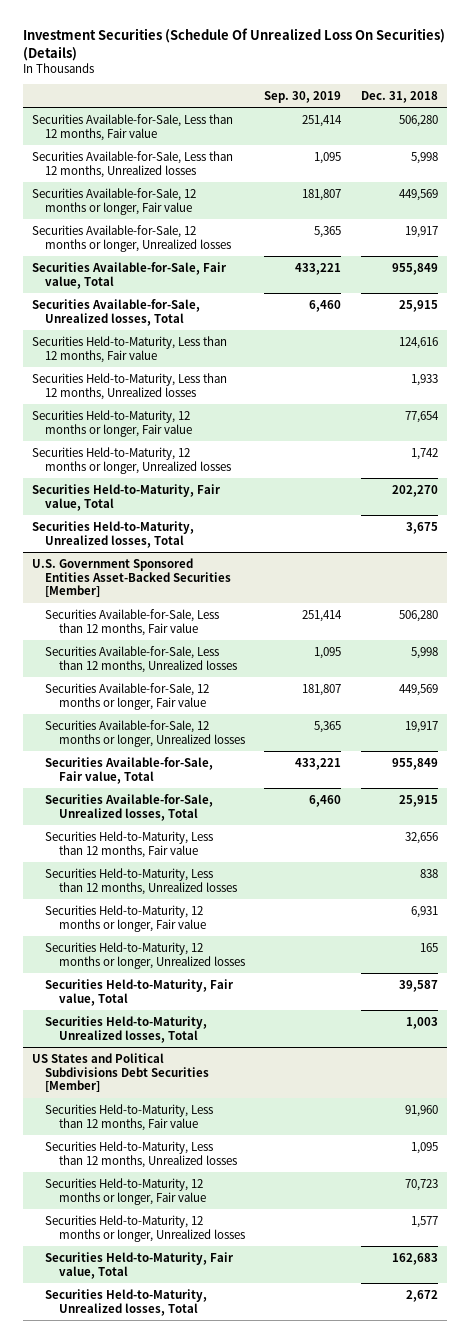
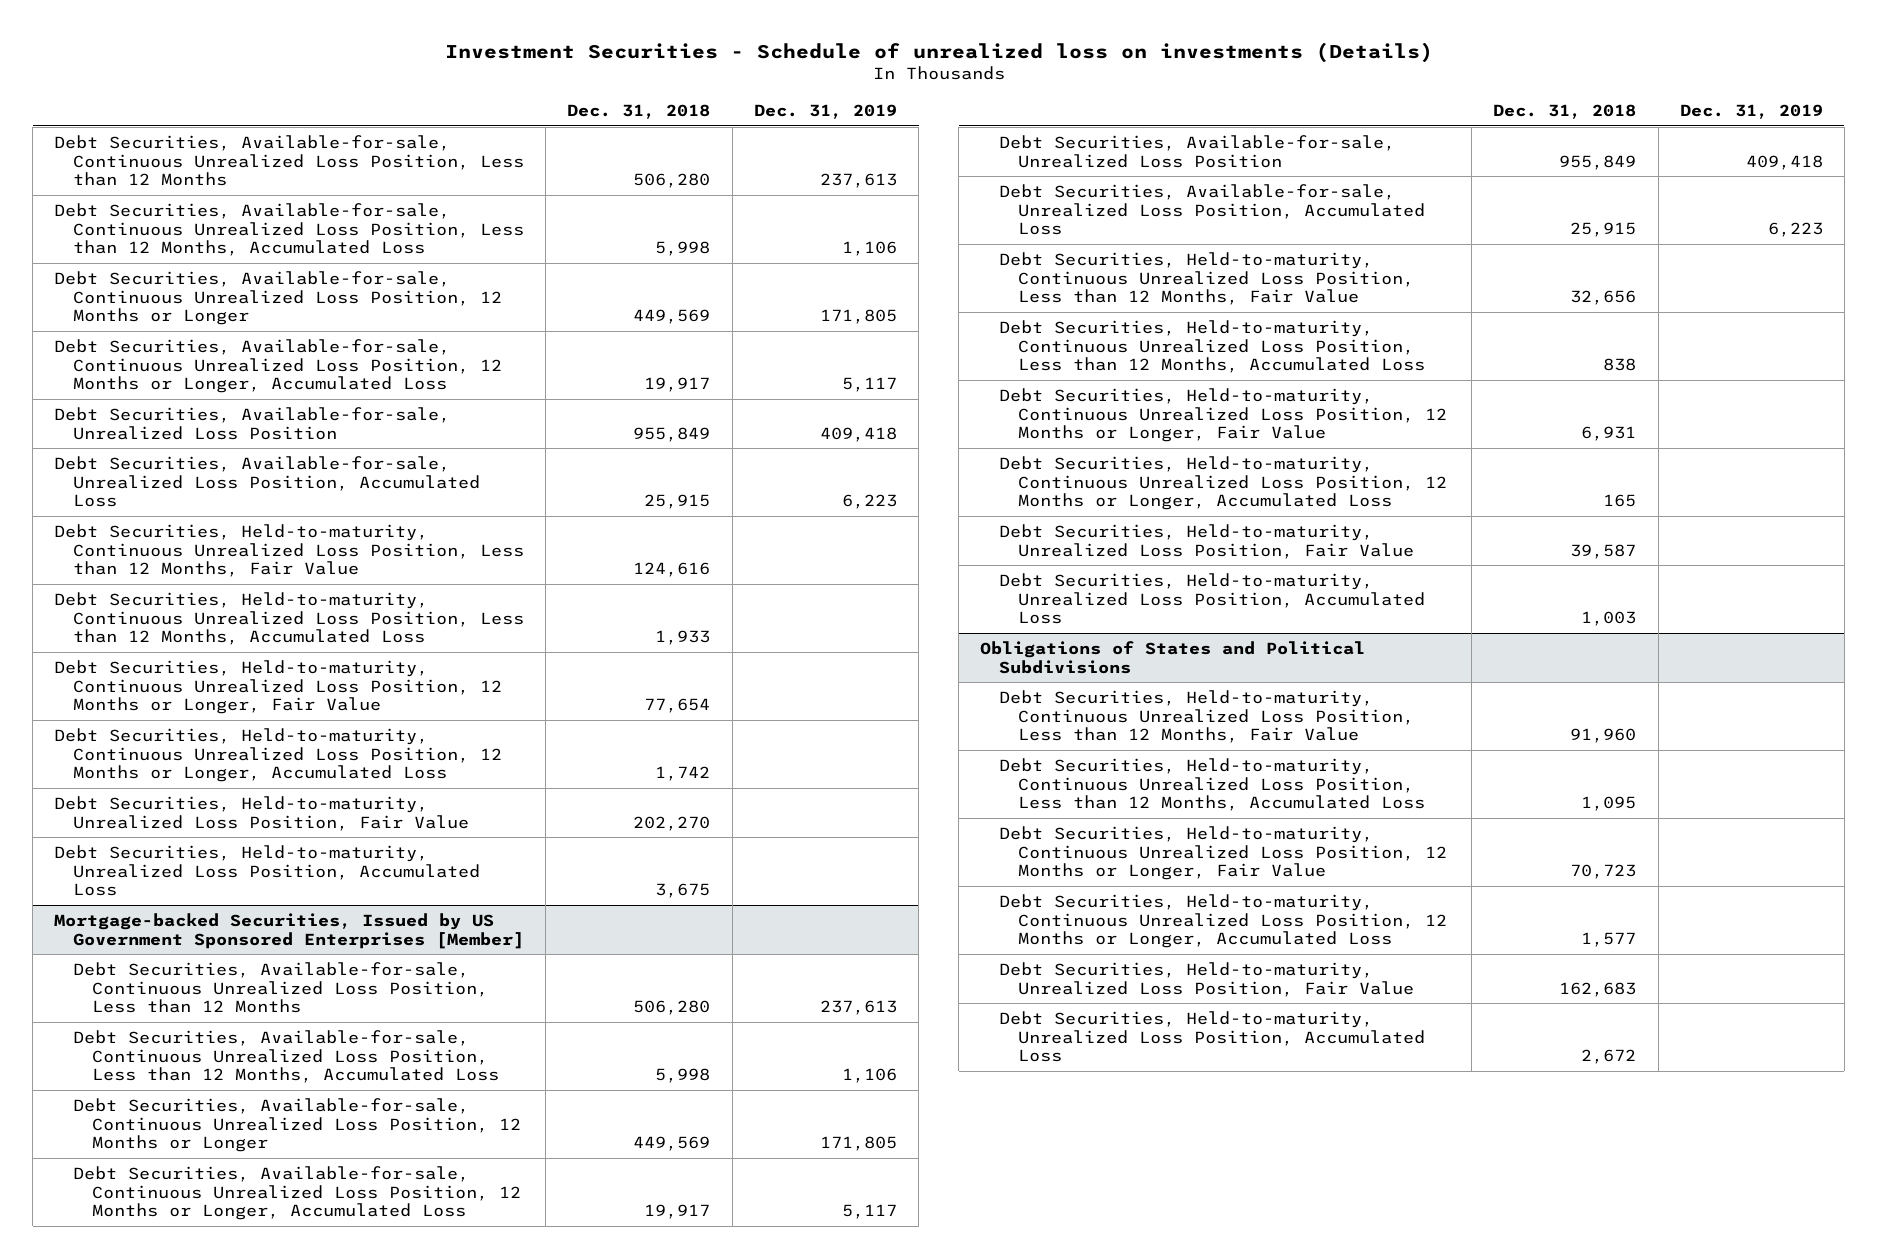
[22,28,445,61] Investment Securities (Schedule Of Unrealized Loss On Securities) (Details) -> [444,41,1433,63] Investment Securities - Schedule of unrealized loss on investments (Details)
[264,90,342,103] Sep. 30, 2019 -> none
none -> [753,103,897,119] Dec. 31, 2019
[32,113,234,141] Securities Available-for-Sale, Less than 12 months, Fair value -> [54,134,525,187] Debt Securities, Available-for-sale, Continuous Unrealized Loss Position, Less than 12 Months
[32,150,234,178] Securities Available-for-Sale, Less than 12 months, Unrealized losses -> [54,202,525,257] Debt Securities, Available-for-sale, Continuous Unrealized Loss Position, Less than 12 Months, Accumulated Loss
[32,187,197,215] Securities Available-for-Sale, 12 months or longer, Fair value -> [54,270,503,326] Debt Securities, Available-for-sale, Continuous Unrealized Loss Position, 12 Months or Longer
[32,224,232,252] Securities Available-for-Sale, 12 months or longer, Unrealized losses -> [54,338,503,394] Debt Securities, Available-for-sale, Continuous Unrealized Loss Position, 12 Months or Longer, Accumulated Loss
[32,261,228,289] Securities Available-for-Sale, Fair value, Total -> [54,406,451,440] Debt Securities, Available-for-sale, Unrealized Loss Position
[32,298,201,326] Securities Available-for-Sale, Unrealized losses, Total -> [54,455,481,508] Debt Securities, Available-for-sale, Unrealized Loss Position, Accumulated Loss
[32,335,228,363] Securities Held-to-Maturity, Less than 12 months, Fair value -> [54,523,525,578] Debt Securities, Held-to-maturity, Continuous Unrealized Loss Position, Less than 12 Months, Fair Value
[32,372,228,400] Securities Held-to-Maturity, Less than 12 months, Unrealized losses -> [54,591,525,646] Debt Securities, Held-to-maturity, Continuous Unrealized Loss Position, Less than 12 Months, Accumulated Loss
[32,409,193,437] Securities Held-to-Maturity, 12 months or longer, Fair value -> [54,659,503,715] Debt Securities, Held-to-maturity, Continuous Unrealized Loss Position, 12 Months or Longer, Fair Value
[32,446,232,474] Securities Held-to-Maturity, 12 months or longer, Unrealized losses -> [54,727,503,783] Debt Securities, Held-to-maturity, Continuous Unrealized Loss Position, 12 Months or Longer, Accumulated Loss
[32,483,222,511] Securities Held-to-Maturity, Fair value, Total -> [54,795,470,831] Debt Securities, Held-to-maturity, Unrealized Loss Position, Fair Value
[32,520,195,548] Securities Held-to-Maturity, Unrealized losses, Total -> [54,844,481,897] Debt Securities, Held-to-maturity, Unrealized Loss Position, Accumulated Loss
[32,557,232,598] U.S. Government Sponsored Entities Asset-Backed Securities [Member] -> [54,912,525,949] Mortgage-backed Securities, Issued by US Government Sponsored Enterprises [Member]
[45,608,220,636] Securities Available-for-Sale, Less than 12 months, Fair value -> [73,961,488,1014] Debt Securities, Available-for-sale, Continuous Unrealized Loss Position, Less than 12 Months
[45,645,237,673] Securities Available-for-Sale, Less than 12 months, Unrealized losses -> [73,1029,499,1084] Debt Securities, Available-for-sale, Continuous Unrealized Loss Position, Less than 12 Months, Accumulated Loss
[45,682,210,710] Securities Available-for-Sale, 12 months or longer, Fair value -> [73,1097,521,1153] Debt Securities, Available-for-sale, Continuous Unrealized Loss Position, 12 Months or Longer
[45,719,245,747] Securities Available-for-Sale, 12 months or longer, Unrealized losses -> [73,1165,521,1221] Debt Securities, Available-for-sale, Continuous Unrealized Loss Position, 12 Months or Longer, Accumulated Loss
[45,756,214,784] Securities Available-for-Sale, Fair value, Total -> [998,134,1395,168] Debt Securities, Available-for-sale, Unrealized Loss Position
[45,793,214,821] Securities Available-for-Sale, Unrealized losses, Total -> [998,183,1425,236] Debt Securities, Available-for-sale, Unrealized Loss Position, Accumulated Loss
[45,830,214,858] Securities Held-to-Maturity, Less than 12 months, Fair value -> [998,251,1414,306] Debt Securities, Held-to-maturity, Continuous Unrealized Loss Position, Less than 12 Months, Fair Value
[45,867,237,895] Securities Held-to-Maturity, Less than 12 months, Unrealized losses -> [998,319,1425,374] Debt Securities, Held-to-maturity, Continuous Unrealized Loss Position, Less than 12 Months, Accumulated Loss
[45,904,206,932] Securities Held-to-Maturity, 12 months or longer, Fair value -> [998,387,1447,443] Debt Securities, Held-to-maturity, Continuous Unrealized Loss Position, 12 Months or Longer, Fair Value
[45,941,245,969] Securities Held-to-Maturity, 12 months or longer, Unrealized losses -> [998,455,1447,511] Debt Securities, Held-to-maturity, Continuous Unrealized Loss Position, 12 Months or Longer, Accumulated Loss
[45,978,235,1006] Securities Held-to-Maturity, Fair value, Total -> [998,523,1414,559] Debt Securities, Held-to-maturity, Unrealized Loss Position, Fair Value
[45,1015,208,1043] Securities Held-to-Maturity, Unrealized losses, Total -> [998,572,1425,625] Debt Securities, Held-to-maturity, Unrealized Loss Position, Accumulated Loss
[32,1052,210,1093] US States and Political Subdivisions Debt Securities [Member] -> [980,640,1366,674] Obligations of States and Political Subdivisions
[45,1103,214,1131] Securities Held-to-Maturity, Less than 12 months, Fair value -> [998,689,1414,744] Debt Securities, Held-to-maturity, Continuous Unrealized Loss Position, Less than 12 Months, Fair Value
[45,1140,237,1168] Securities Held-to-Maturity, Less than 12 months, Unrealized losses -> [998,757,1425,812] Debt Securities, Held-to-maturity, Continuous Unrealized Loss Position, Less than 12 Months, Accumulated Loss
[45,1177,206,1205] Securities Held-to-Maturity, 12 months or longer, Fair value -> [998,825,1447,881] Debt Securities, Held-to-maturity, Continuous Unrealized Loss Position, 12 Months or Longer, Fair Value
[45,1214,245,1242] Securities Held-to-Maturity, 12 months or longer, Unrealized losses -> [998,893,1447,949] Debt Securities, Held-to-maturity, Continuous Unrealized Loss Position, 12 Months or Longer, Accumulated Loss
[45,1251,235,1279] Securities Held-to-Maturity, Fair value, Total -> [998,961,1414,997] Debt Securities, Held-to-maturity, Unrealized Loss Position, Fair Value
[45,1288,208,1316] Securities Held-to-Maturity, Unrealized losses, Total -> [998,1010,1425,1063] Debt Securities, Held-to-maturity, Unrealized Loss Position, Accumulated Loss

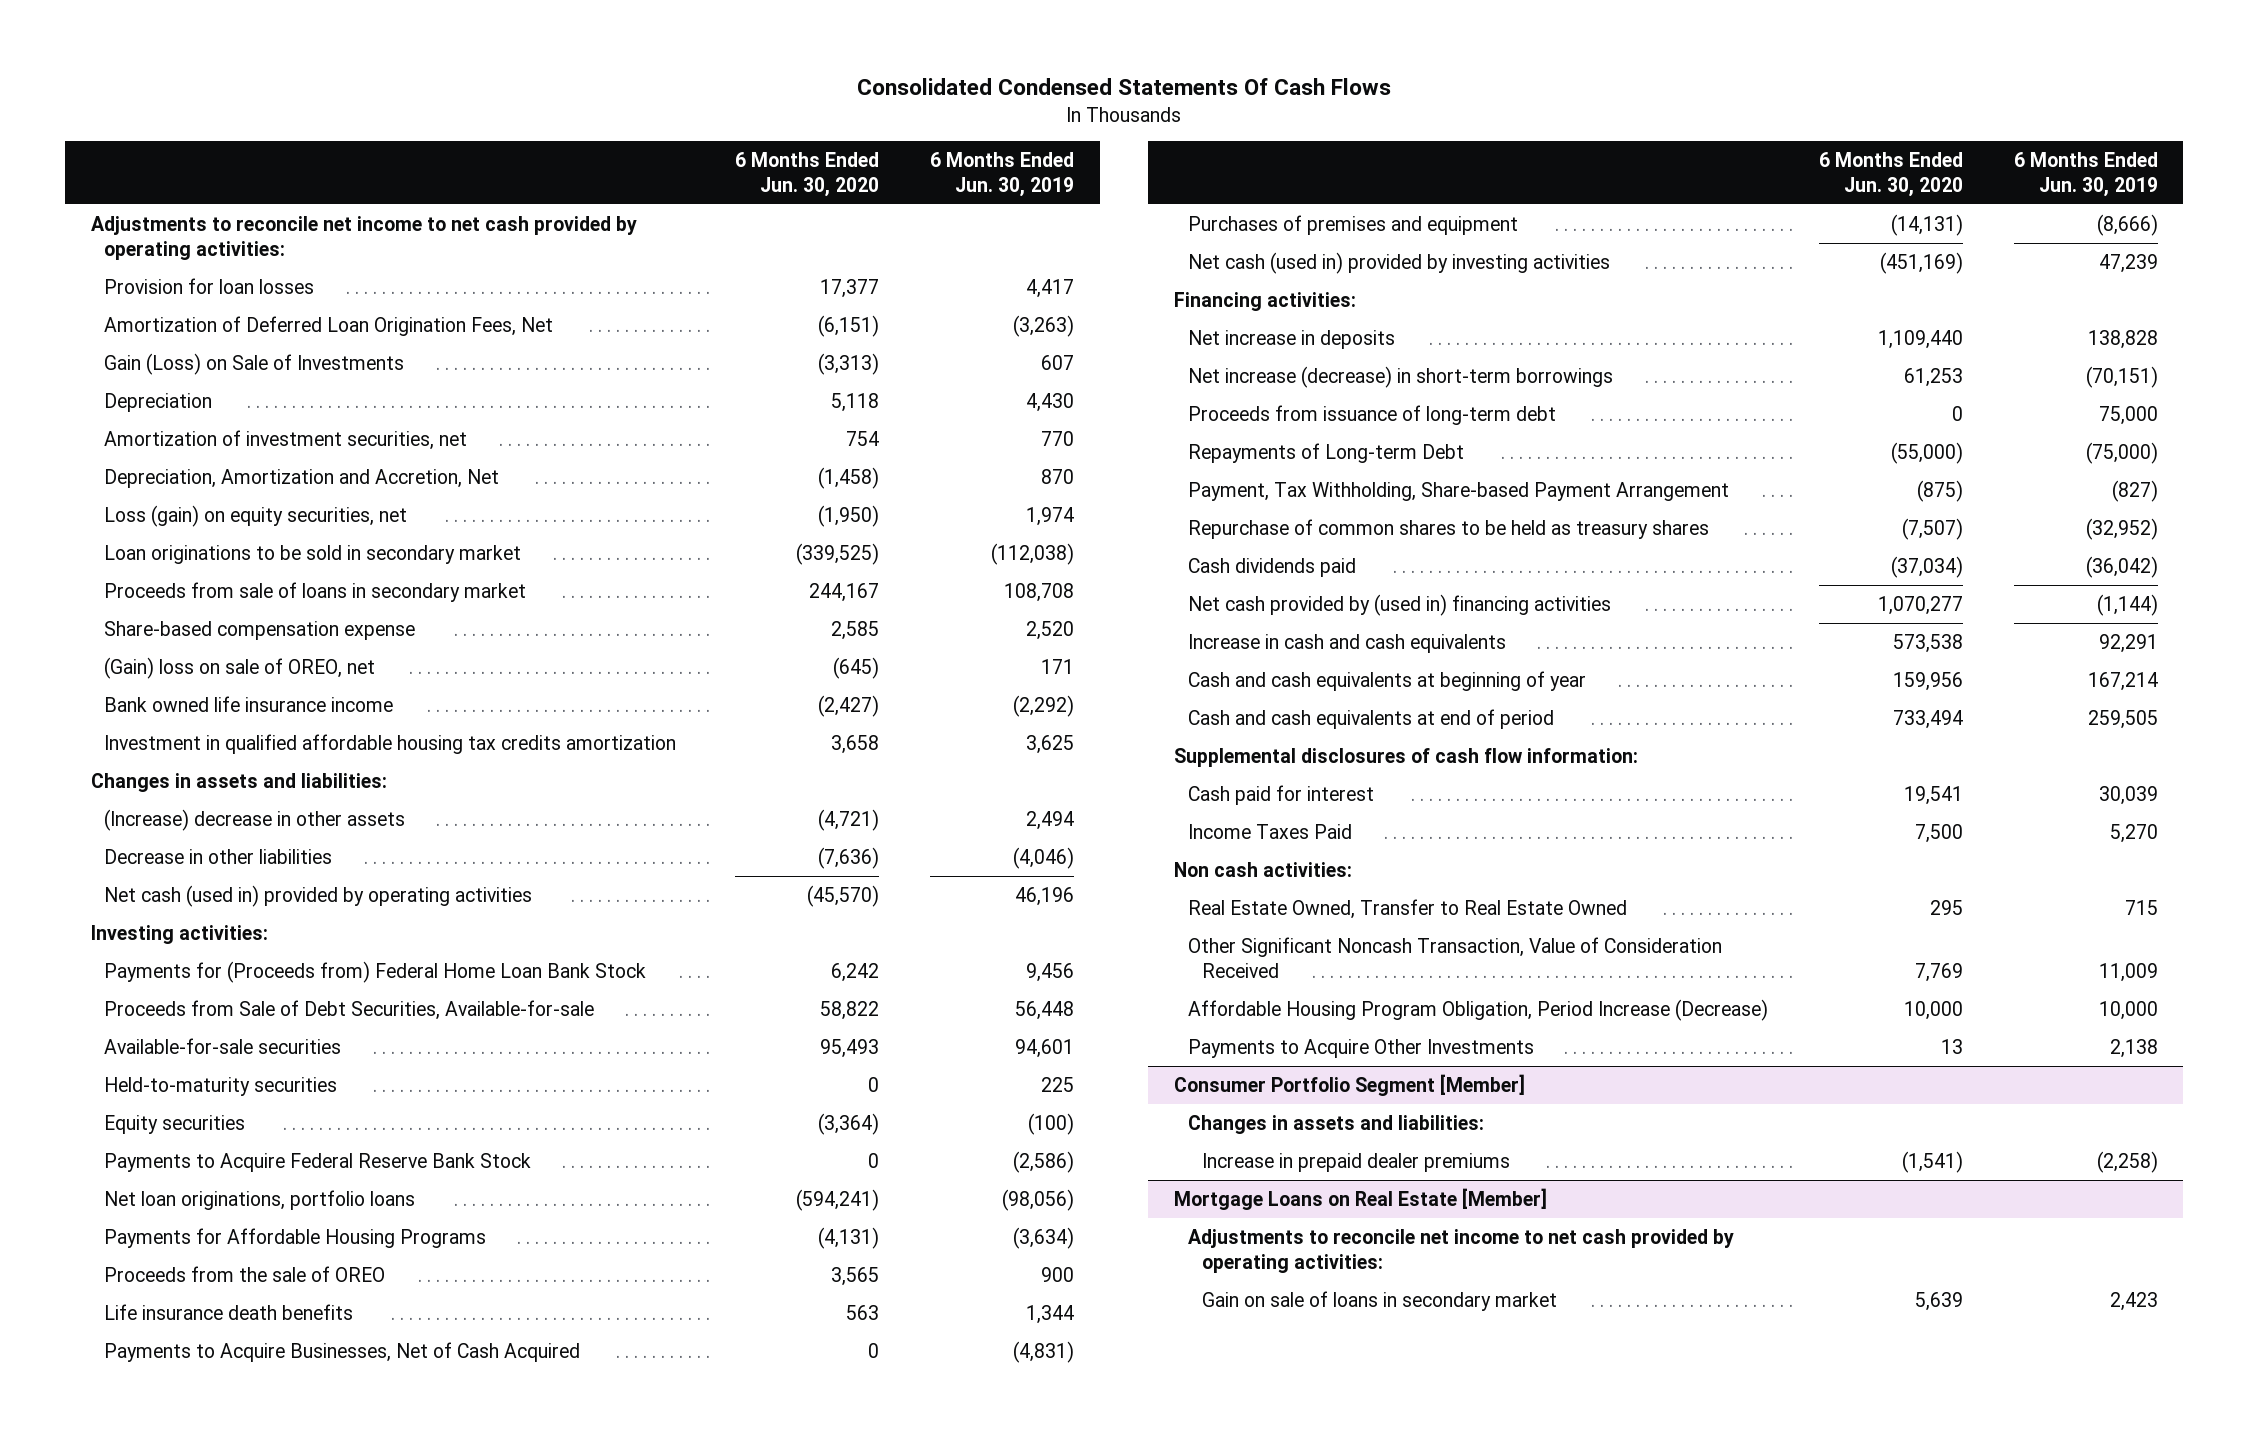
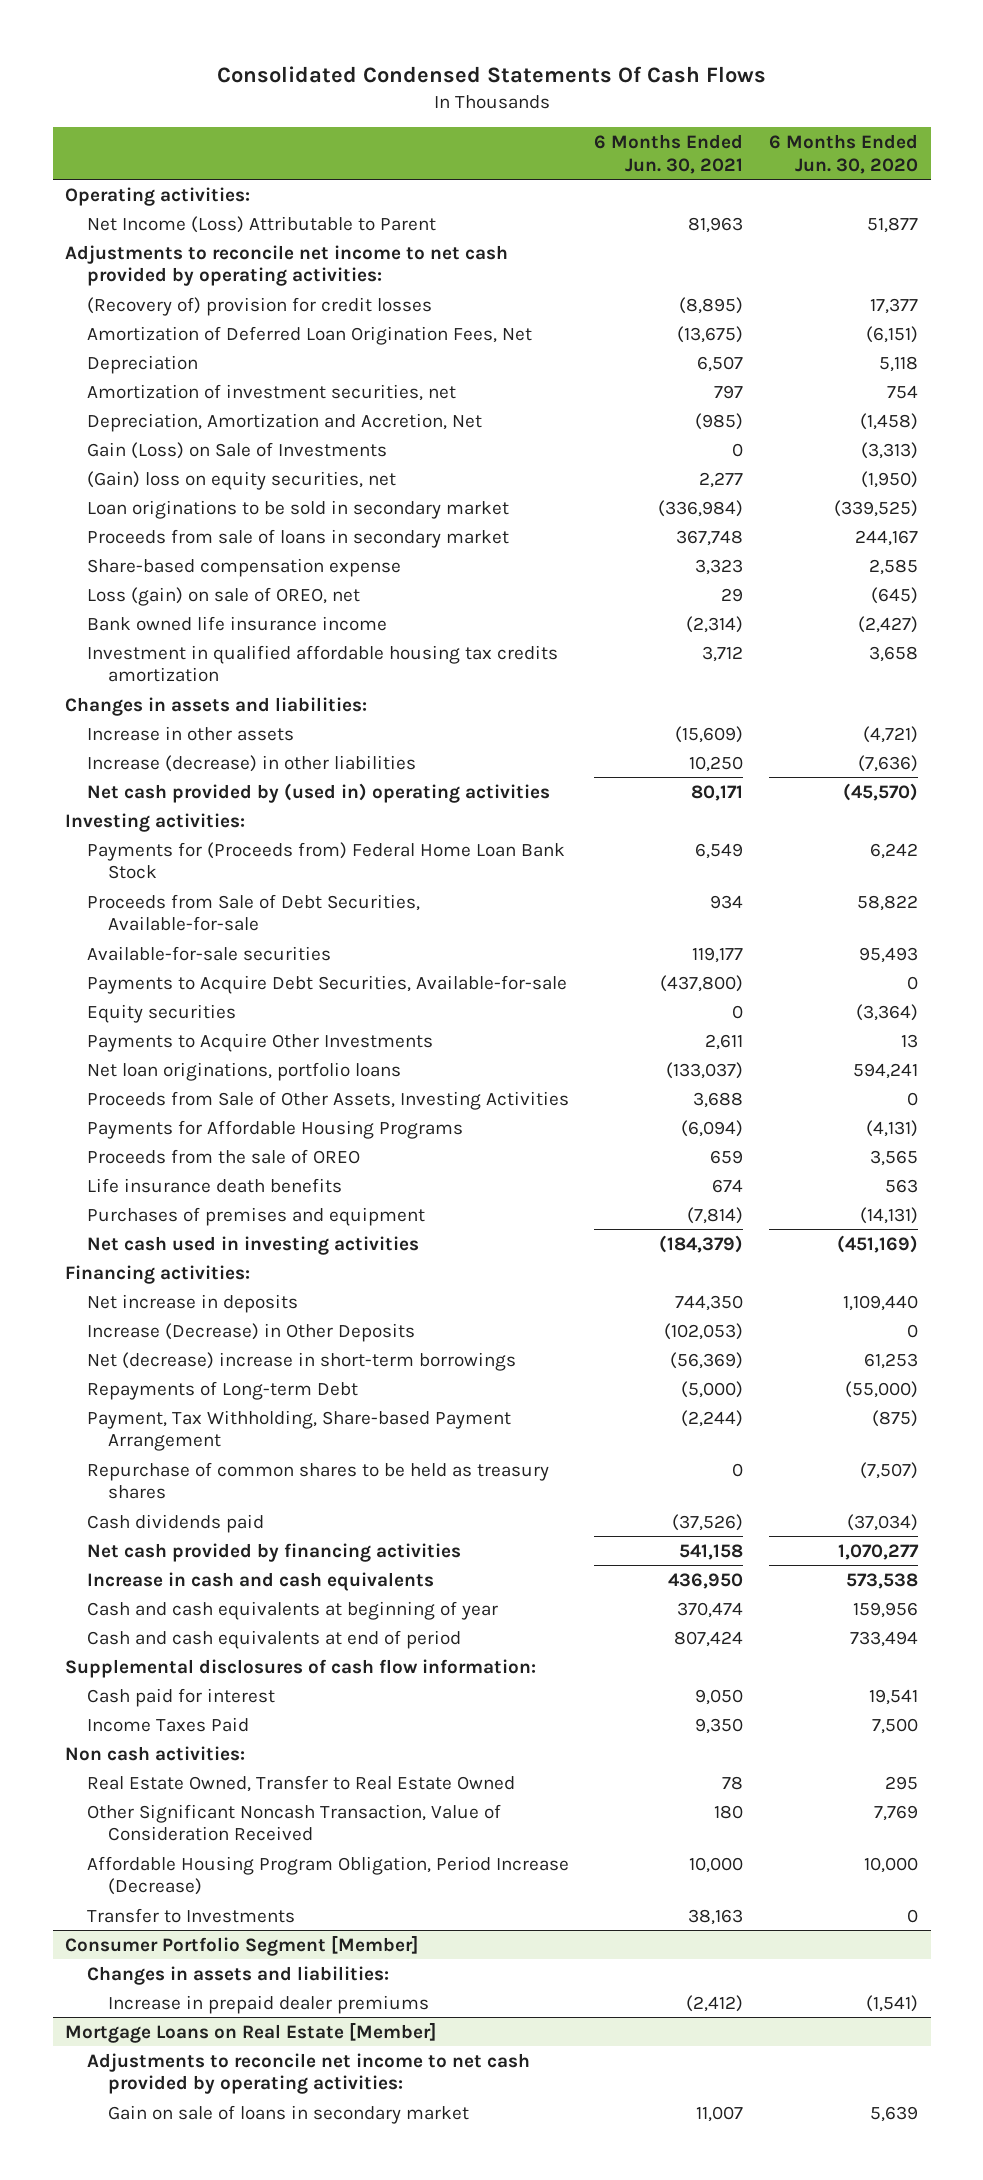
[930,151,1075,197] 6 Months Ended Jun. 30, 2019 -> none
none -> [594,134,744,174] 6 Months Ended Jun. 30, 2021
none -> [65,186,251,206] Operating activities:
none -> [86,215,436,233] Net Income (Loss) Attributable to Parent
[104,277,315,294] Provision for loan losses -> [86,296,432,316] (Recovery of) provision for credit losses
[104,352,405,375] Gain (Loss) on Sale of Investments -> [86,441,387,459] Gain (Loss) on Sale of Investments
[104,504,408,527] Loss (gain) on equity securities, net -> [86,470,396,490] (Gain) loss on equity securities, net
[104,656,376,679] (Gain) loss on sale of OREO, net -> [86,586,360,606] Loss (gain) on sale of OREO, net
[104,808,406,831] (Increase) decrease in other assets -> [86,725,294,741] Increase in other assets
[104,848,333,864] Decrease in other liabilities -> [86,754,416,772] Increase (decrease) in other liabilities
[104,884,533,907] Net cash (used in) provided by operating activities -> [86,782,550,803] Net cash provided by (used in) operating activities
[104,1076,338,1096] Held-to-maturity securities -> none
none -> [86,974,567,994] Payments to Acquire Debt Securities, Available-for-sale
[104,1152,532,1172] Payments to Acquire Federal Reserve Bank Stock -> none
[1187,1038,1534,1058] Payments to Acquire Other Investments -> [86,1032,433,1052] Payments to Acquire Other Investments
[796,1188,880,1211] (594,241) -> [852,1062,918,1079] 594,241
none -> [86,1090,569,1110] Proceeds from Sale of Other Assets, Investing Activities
[104,1341,581,1362] Payments to Acquire Businesses, Net of Cash Acquired -> none
[1187,251,1610,274] Net cash (used in) provided by investing activities -> [86,1235,419,1255] Net cash used in investing activities
[1187,404,1556,425] Proceeds from issuance of long-term debt -> none
none -> [86,1322,415,1342] Increase (Decrease) in Other Deposits
[1187,365,1613,388] Net increase (decrease) in short-term borrowings -> [86,1351,516,1371] Net (decrease) increase in short-term borrowings
[1187,593,1611,616] Net cash provided by (used in) financing activities -> [86,1542,461,1562] Net cash provided by financing activities
none -> [86,1907,295,1923] Transfer to Investments

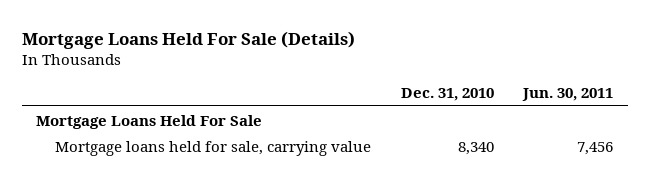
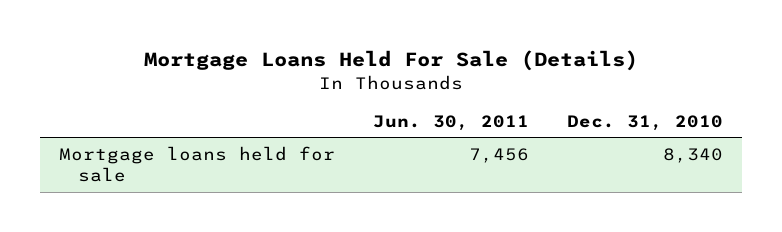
[36,114,263,129] Mortgage Loans Held For Sale -> none
[55,140,372,156] Mortgage loans held for sale, carrying value -> [59,145,336,183] Mortgage loans held for sale

